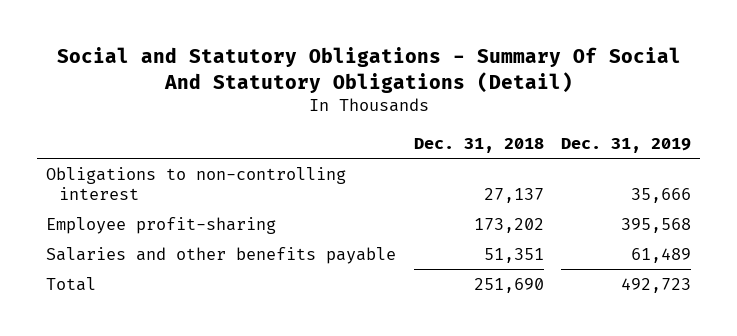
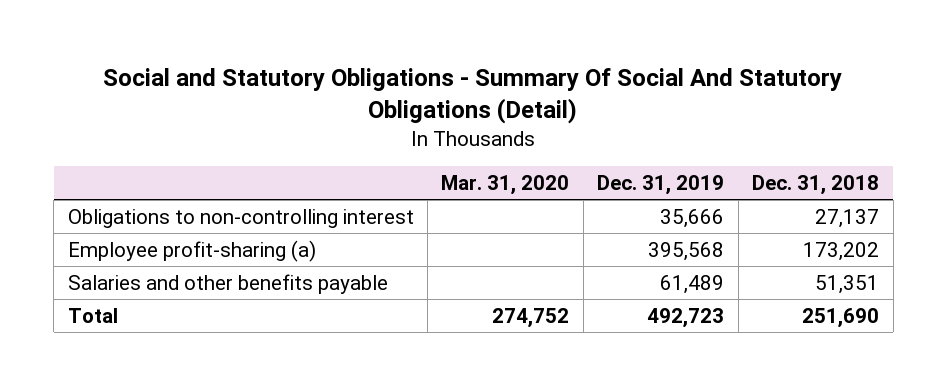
none -> [441,175,570,196] Mar. 31, 2020
[46,216,277,234] Employee profit-sharing -> [67,239,316,262] Employee profit-sharing (a)

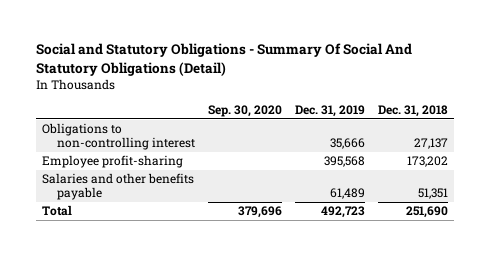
[441,175,570,196] Mar. 31, 2020 -> none
none -> [208,105,283,118] Sep. 30, 2020
[67,239,316,262] Employee profit-sharing (a) -> [42,155,184,169] Employee profit-sharing

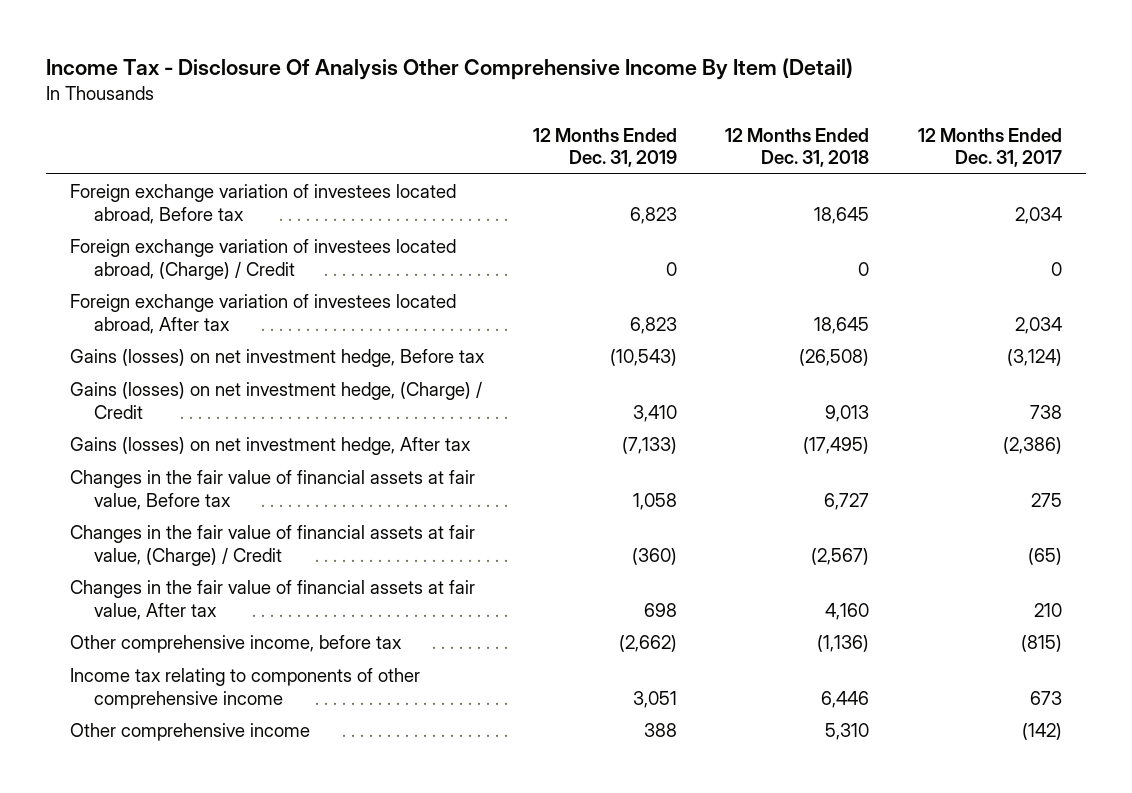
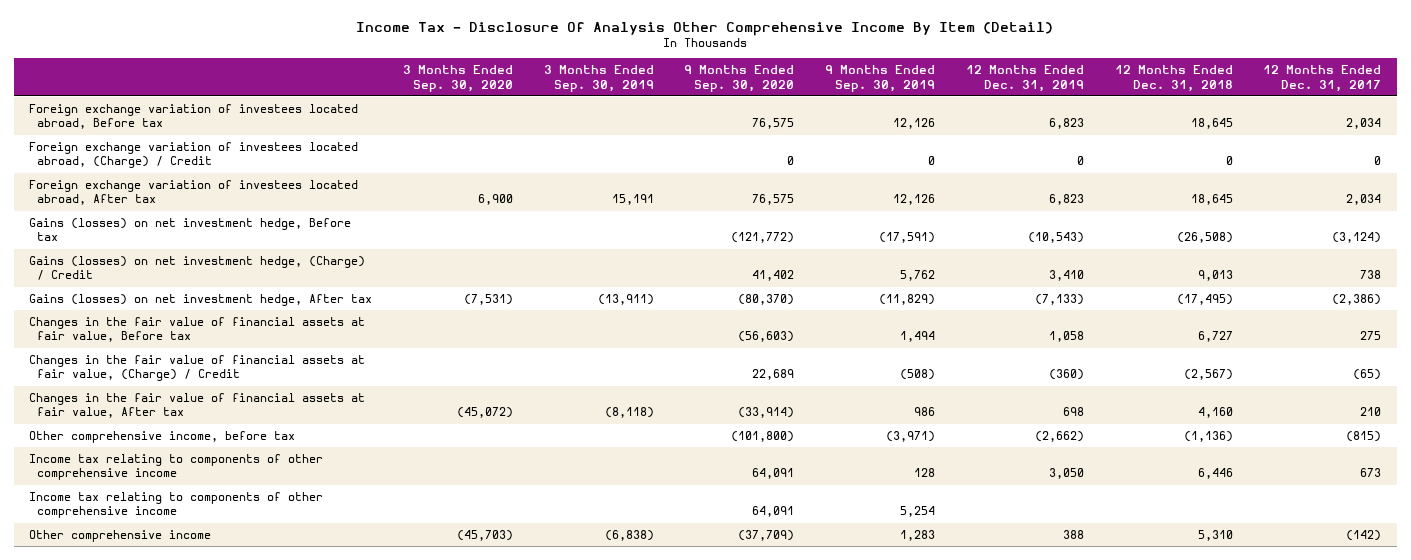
none -> [403,65,514,92] 3 Months Ended Sep. 30, 2020
none -> [543,65,654,92] 3 Months Ended Sep. 30, 2019
none -> [684,65,795,92] 9 Months Ended Sep. 30, 2020
none -> [825,65,936,92] 9 Months Ended Sep. 30, 2019
[632,690,677,708] 3,051 -> [1048,468,1084,480] 3,050
none -> [29,491,324,519] Income tax relating to components of other comprehensive income

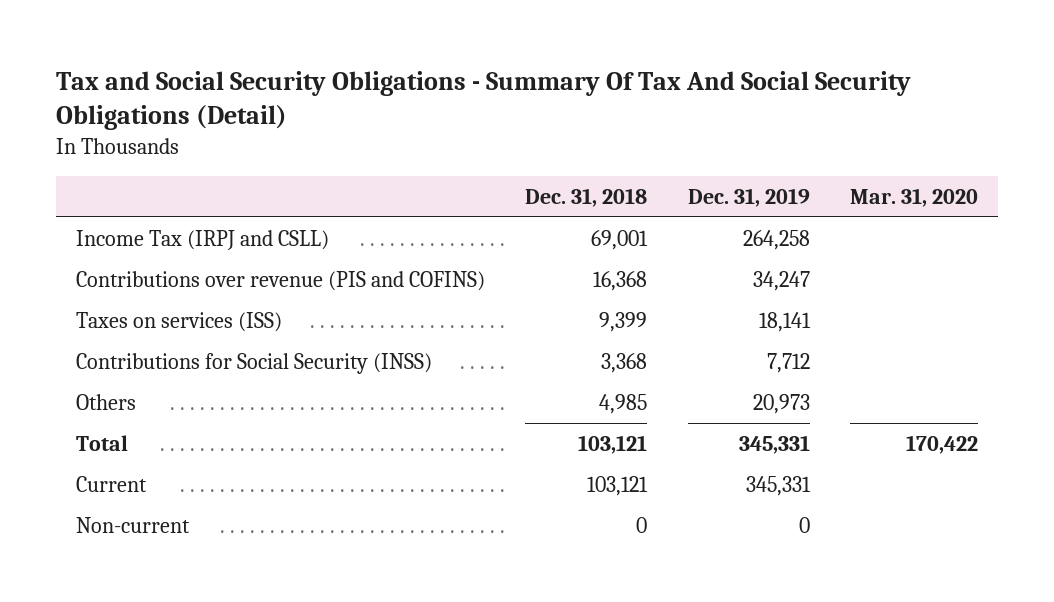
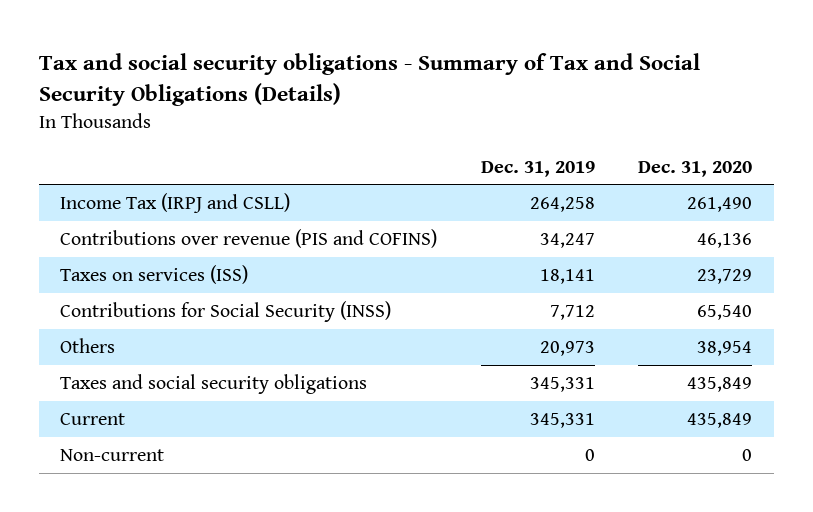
[55,70,911,130] Tax and Social Security Obligations - Summary Of Tax And Social Security Obligations (Detail) -> [38,52,700,107] Tax and social security obligations - Summary of Tax and Social Security Obligations (Details)
[525,187,648,207] Dec. 31, 2018 -> none
[850,187,979,207] Mar. 31, 2020 -> none
none -> [638,160,753,177] Dec. 31, 2020
[75,435,128,452] Total -> [60,374,368,395] Taxes and social security obligations

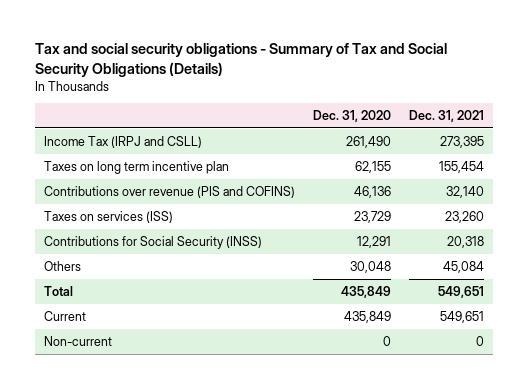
[480,160,595,177] Dec. 31, 2019 -> none
none -> [409,109,485,122] Dec. 31, 2021
none -> [44,160,230,174] Taxes on long term incentive plan
[697,305,753,321] 65,540 -> [357,235,392,248] 12,291
[697,341,753,357] 38,954 -> [350,260,392,273] 30,048
[60,374,368,395] Taxes and social security obligations -> [44,285,74,296] Total

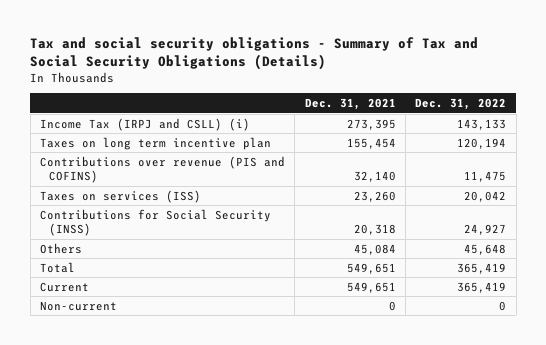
[313,109,392,122] Dec. 31, 2020 -> none
none -> [415,98,507,111] Dec. 31, 2022
[44,135,203,148] Income Tax (IRPJ and CSLL) -> [40,117,251,131] Income Tax (IRPJ and CSLL) (i)

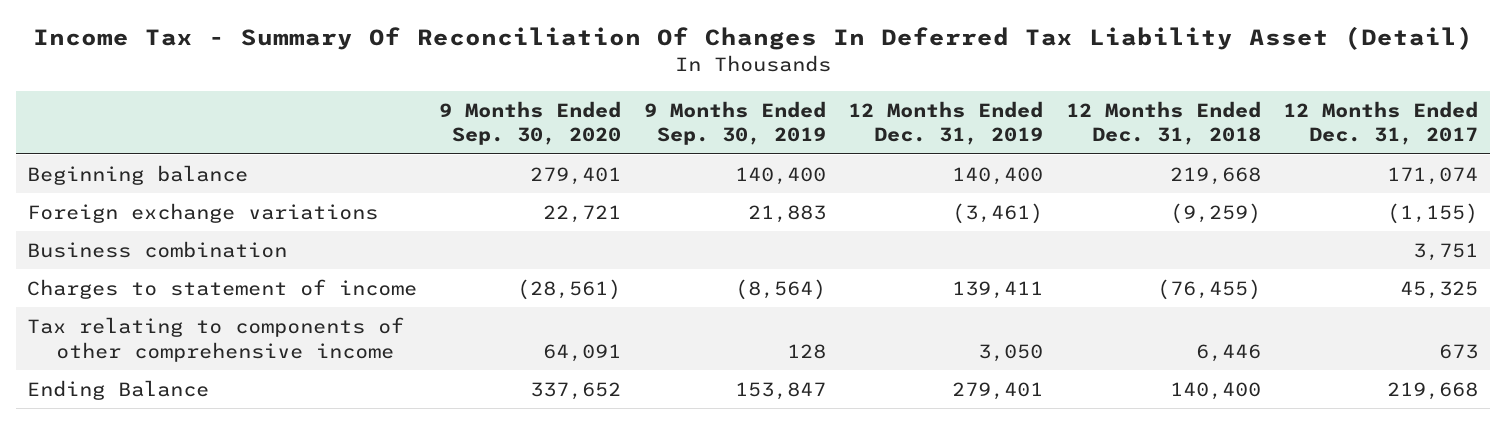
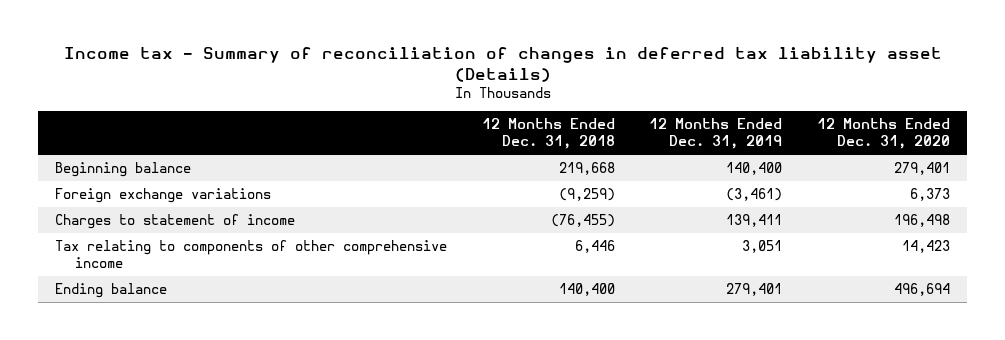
[32,26,1473,51] Income Tax - Summary Of Reconciliation Of Changes In Deferred Tax Liability Asset (Detail) -> [63,46,942,82] Income tax - Summary of reconciliation of changes in deferred tax liability asset (Details)
[439,100,622,146] 9 Months Ended Sep. 30, 2020 -> none
[643,100,826,146] 9 Months Ended Sep. 30, 2019 -> none
[1283,100,1479,146] 12 Months Ended Dec. 31, 2017 -> none
none -> [816,118,950,150] 12 Months Ended Dec. 31, 2020
[26,240,287,258] Business combination -> none
[978,343,1044,362] 3,050 -> [742,240,783,254] 3,051
[26,379,209,400] Ending Balance -> [55,283,168,299] Ending balance

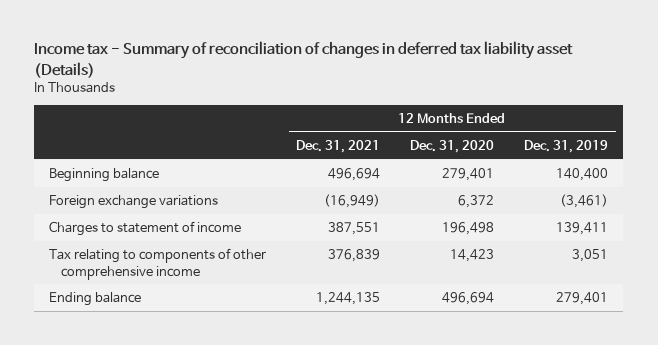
[481,118,615,150] 12 Months Ended Dec. 31, 2018 -> none
none -> [296,139,381,153] Dec. 31, 2021
[909,188,950,202] 6,373 -> [458,195,495,209] 6,372

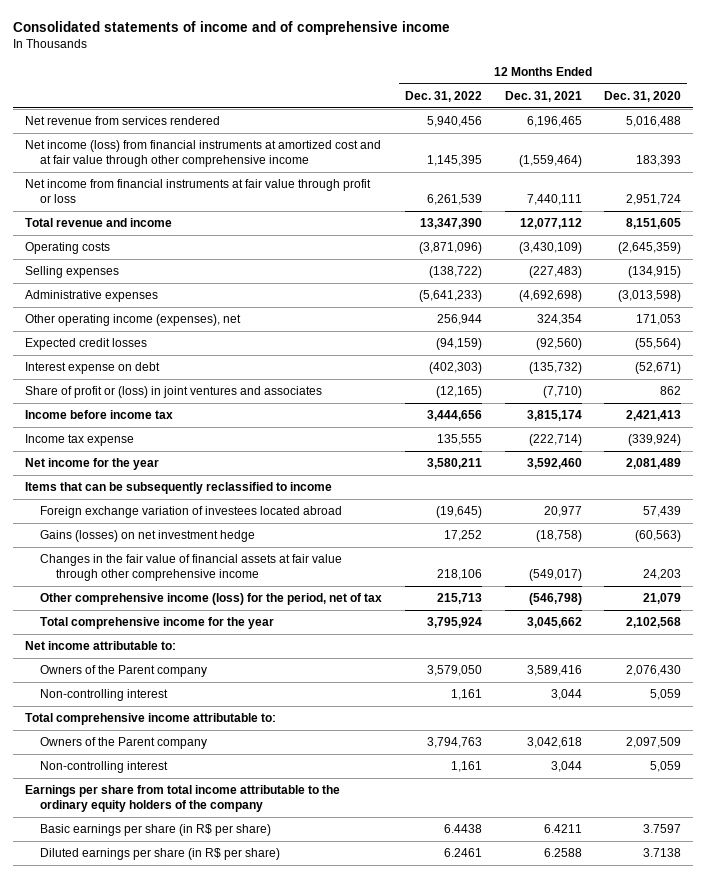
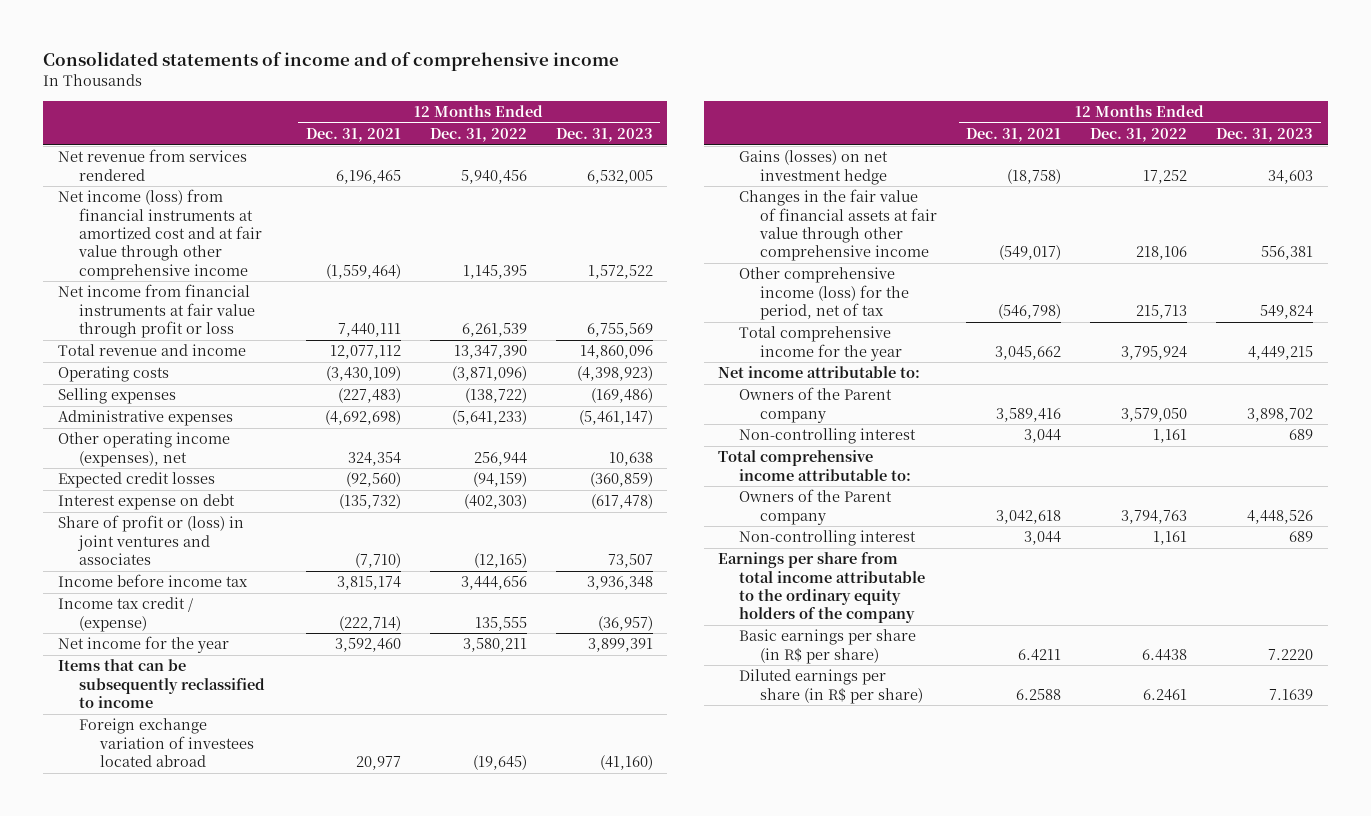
[604,91,682,103] Dec. 31, 2020 -> none
none -> [555,128,653,143] Dec. 31, 2023
[24,434,134,447] Income tax expense -> [57,597,193,632] Income tax credit / (expense)

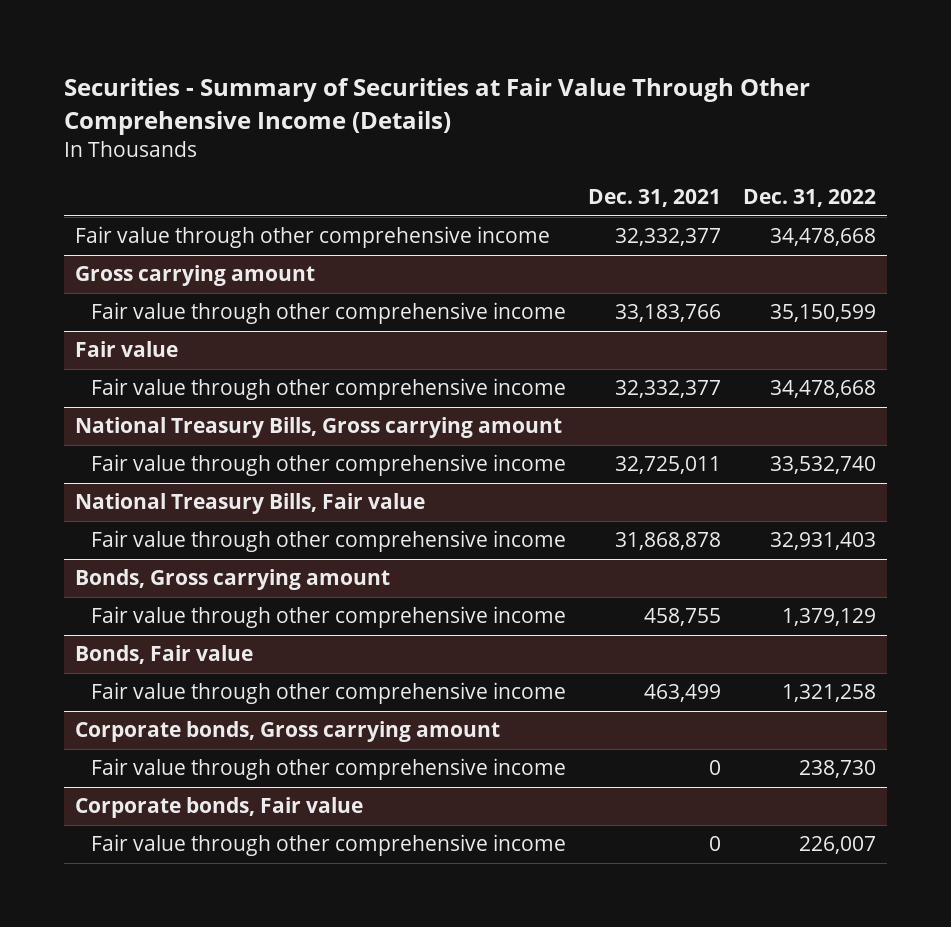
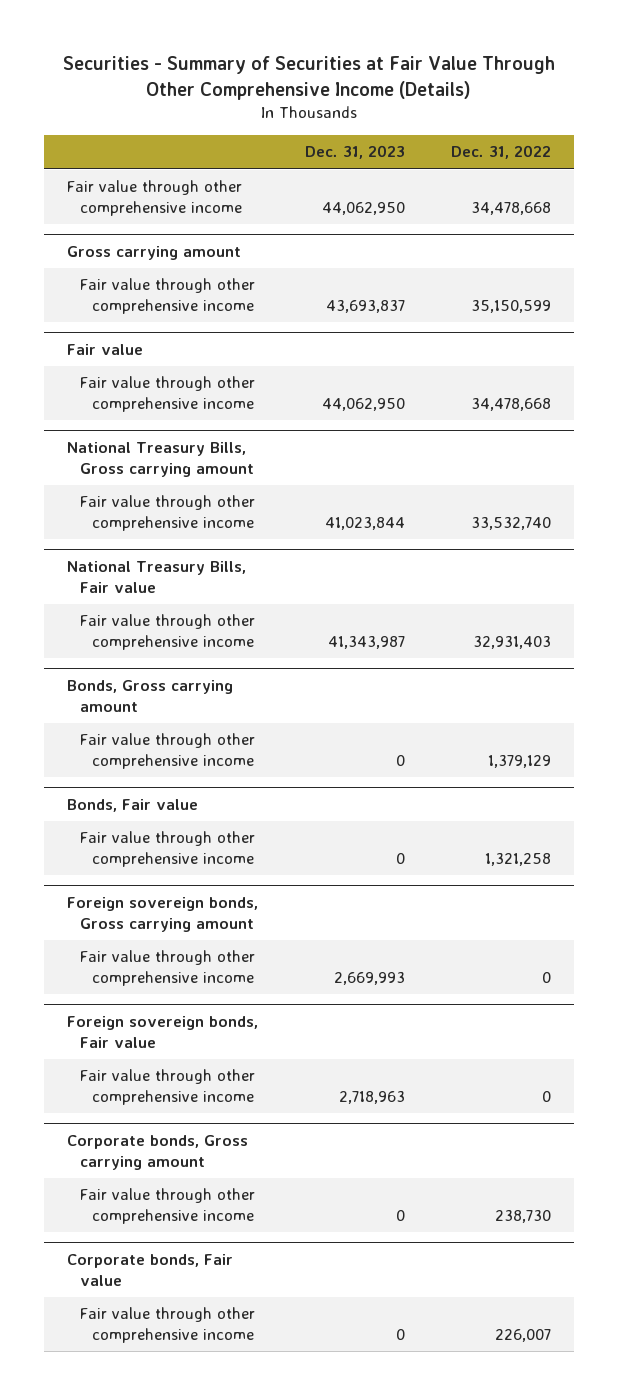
[588,189,722,208] Dec. 31, 2021 -> none
none -> [304,145,405,160] Dec. 31, 2023
none -> [67,896,259,932] Foreign sovereign bonds, Gross carrying amount
none -> [79,950,255,987] Fair value through other comprehensive income
none -> [67,1015,259,1048] Foreign sovereign bonds, Fair value
none -> [79,1069,255,1106] Fair value through other comprehensive income

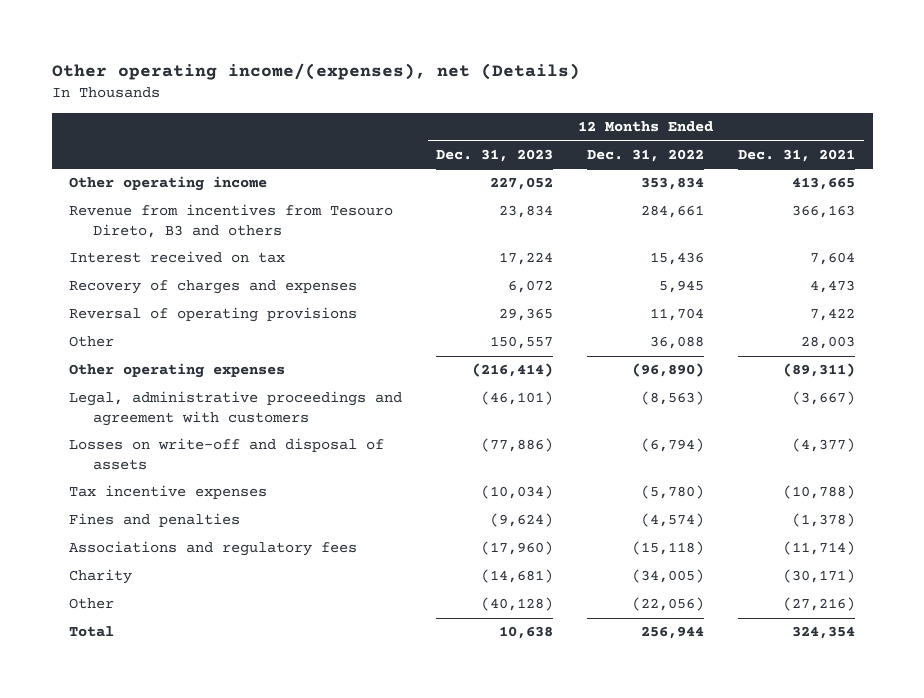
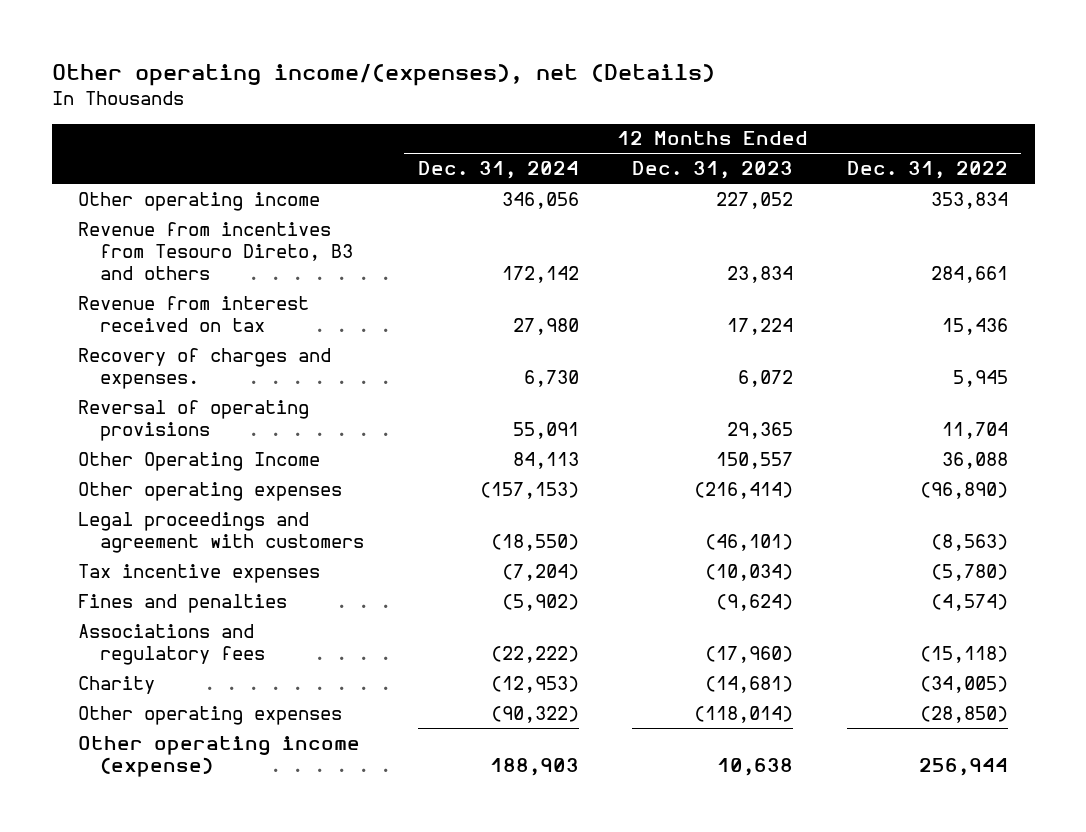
[738,148,856,162] Dec. 31, 2021 -> none
none -> [417,161,579,180] Dec. 31, 2024
[68,251,285,264] Interest received on tax -> [78,295,310,333] Revenue from interest received on tax
[68,280,357,295] Recovery of charges and expenses -> [78,347,332,390] Recovery of charges and expenses.
[68,336,114,348] Other -> [78,451,321,471] Other Operating Income
[68,438,384,470] Losses on write-off and disposal of assets -> none
[68,391,402,426] Legal, administrative proceedings and agreement with customers -> [78,511,365,554] Legal proceedings and agreement with customers
[68,598,114,610] Other -> [78,705,343,725] Other operating expenses
[481,597,554,612] (40,128) -> [694,705,794,723] (118,014)
[632,597,705,612] (22,056) -> [919,705,1008,723] (28,850)
[68,626,114,638] Total -> [78,735,361,778] Other operating income (expense)

